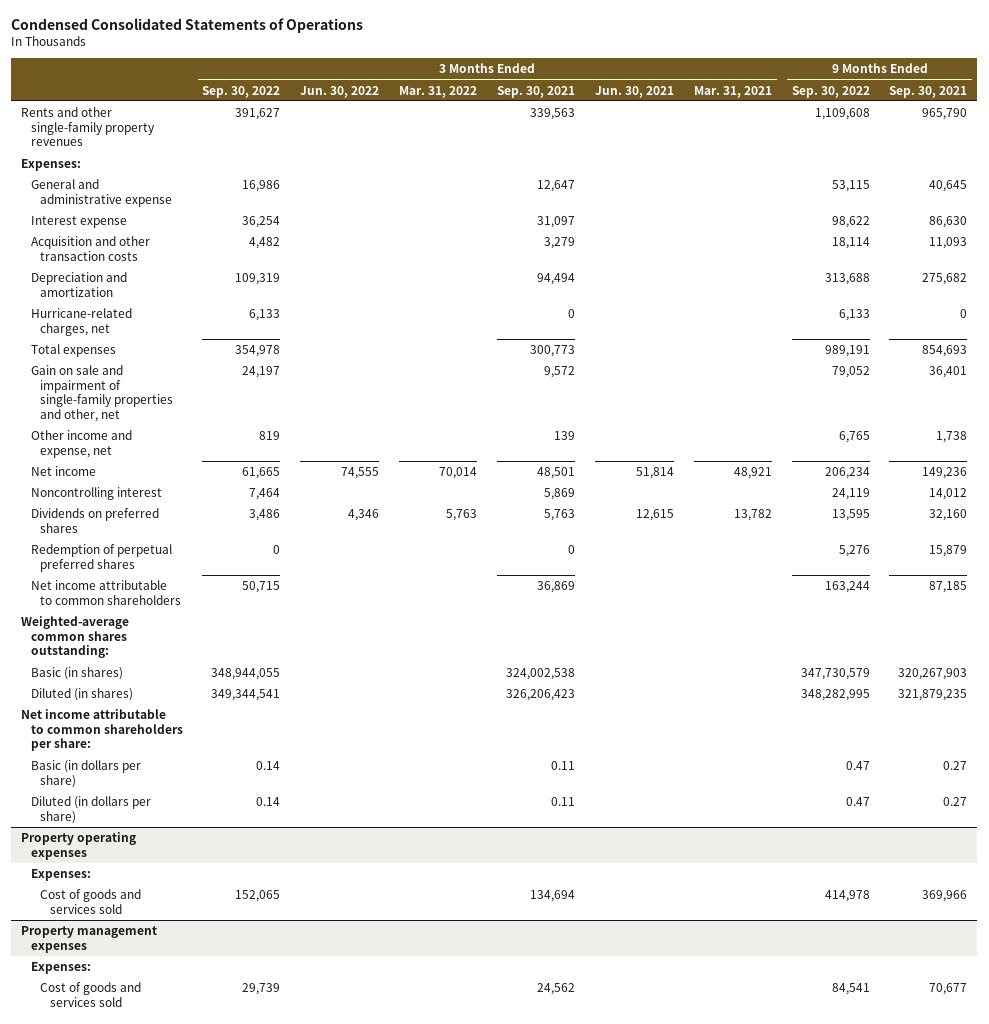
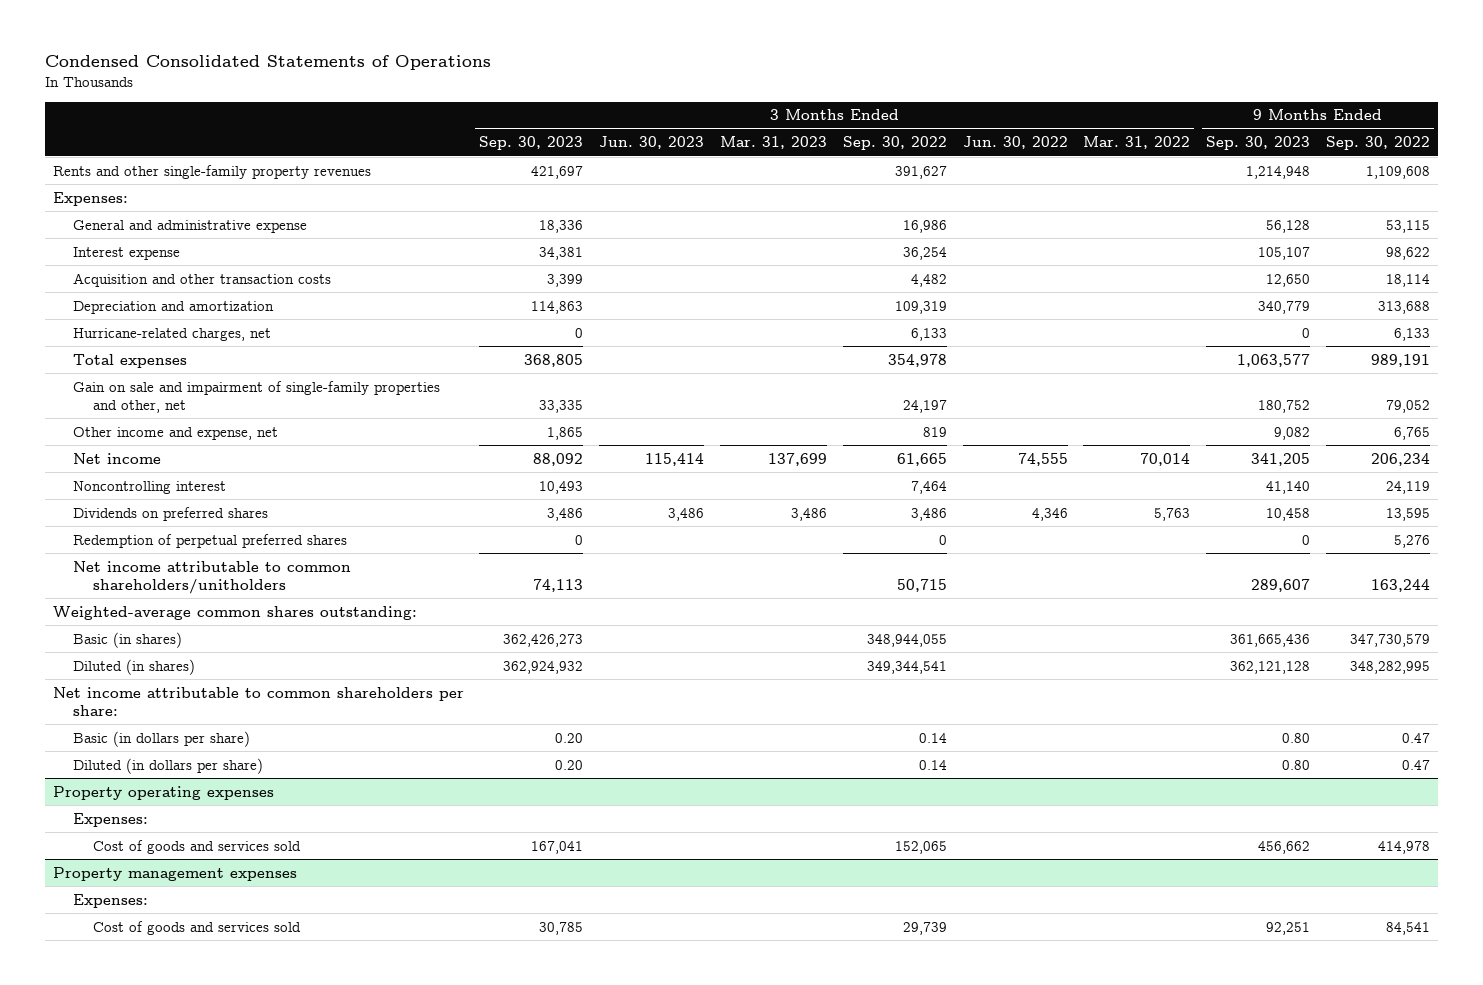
[497,85,576,98] Sep. 30, 2021 -> none
[594,85,674,98] Jun. 30, 2021 -> none
[693,85,772,98] Mar. 31, 2021 -> none
[889,85,968,98] Sep. 30, 2021 -> none
none -> [479,136,584,151] Sep. 30, 2023
none -> [599,136,705,150] Jun. 30, 2023
none -> [720,136,828,150] Mar. 31, 2023
none -> [1206,136,1311,151] Sep. 30, 2023
[30,580,182,605] Net income attributable to common shareholders -> [72,560,351,594] Net income attributable to common shareholders/unitholders

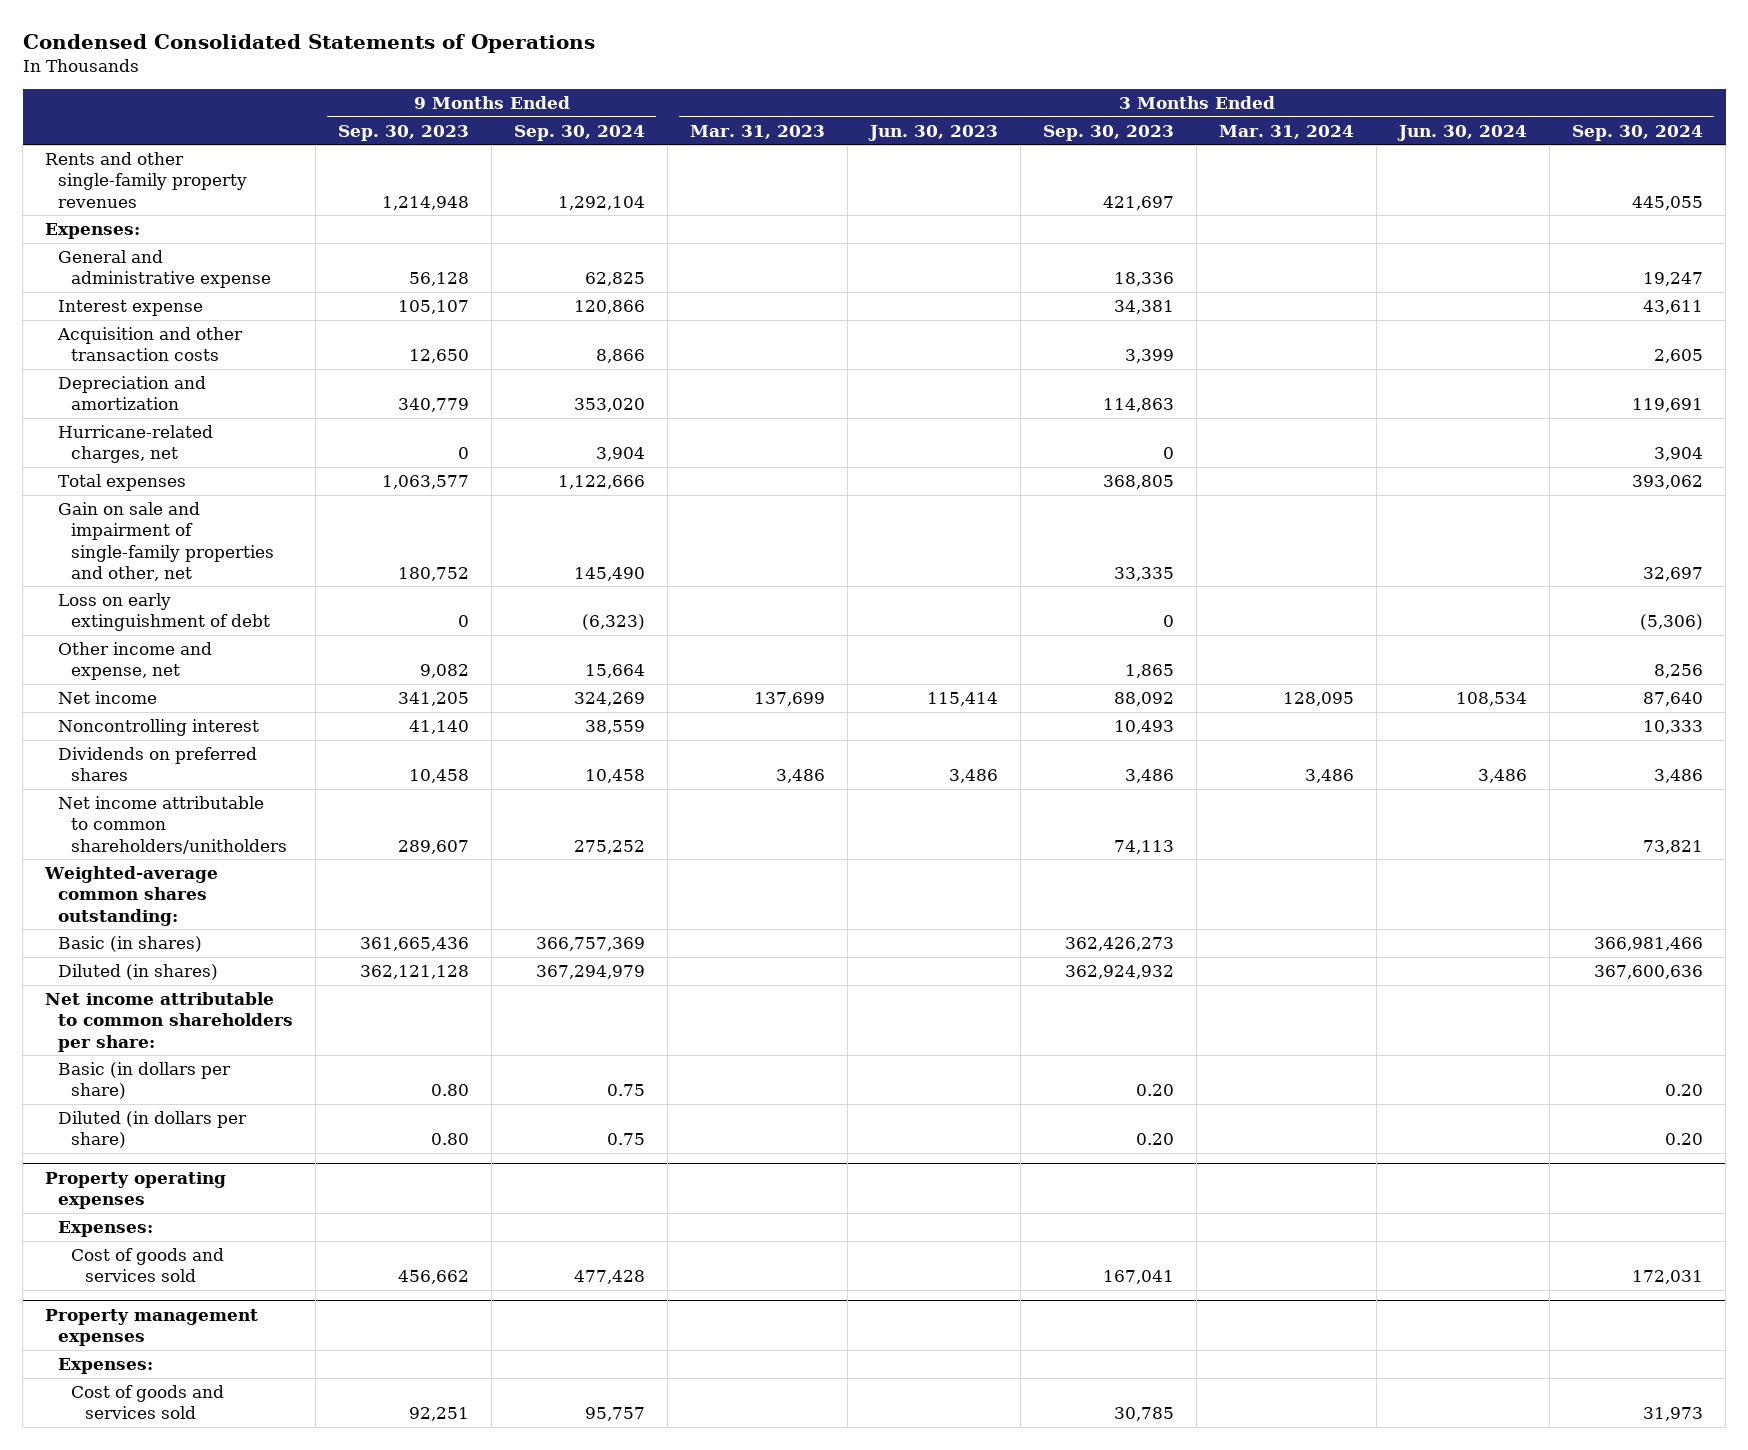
[842,136,947,151] Sep. 30, 2022 -> none
[962,136,1068,150] Jun. 30, 2022 -> none
[1083,136,1191,150] Mar. 31, 2022 -> none
[1325,136,1430,151] Sep. 30, 2022 -> none
none -> [514,124,646,141] Sep. 30, 2024
none -> [1219,124,1355,139] Mar. 31, 2024
none -> [1397,124,1528,141] Jun. 30, 2024
none -> [1572,124,1704,141] Sep. 30, 2024
none -> [58,592,271,632] Loss on early extinguishment of debt
[72,533,347,548] Redemption of perpetual preferred shares -> none

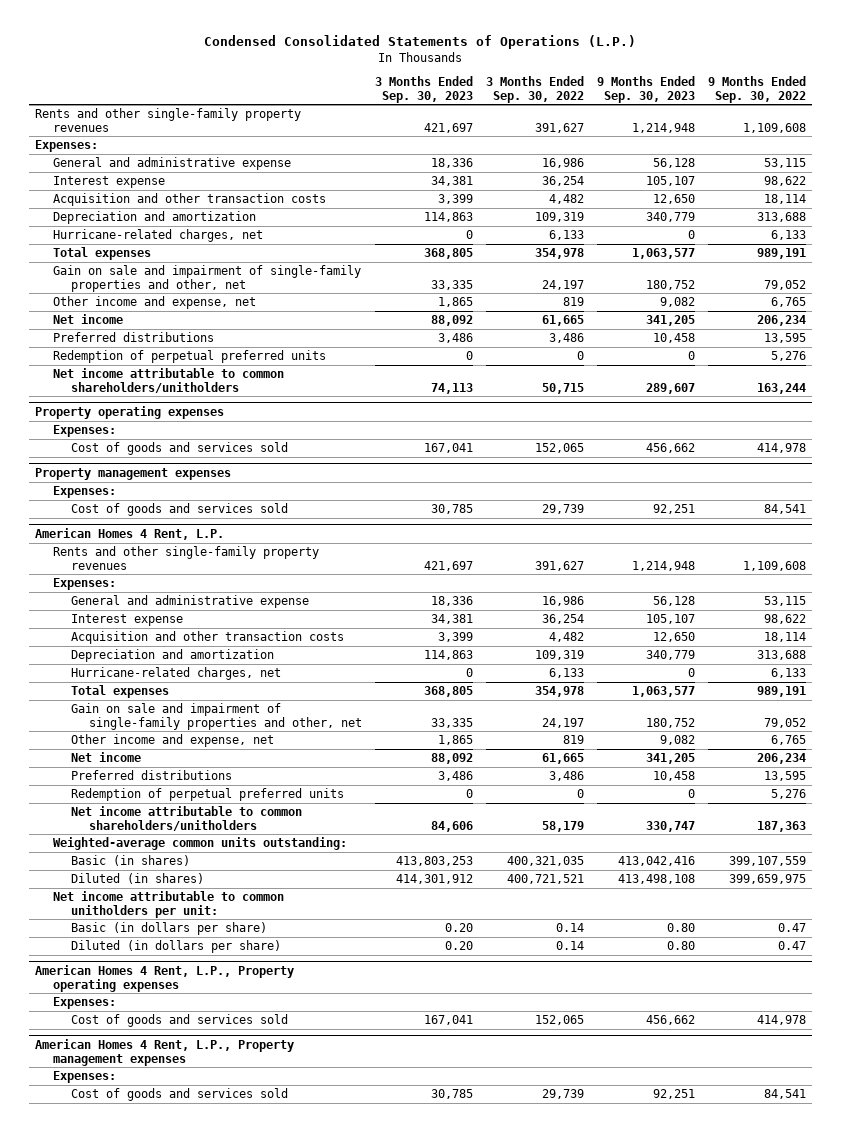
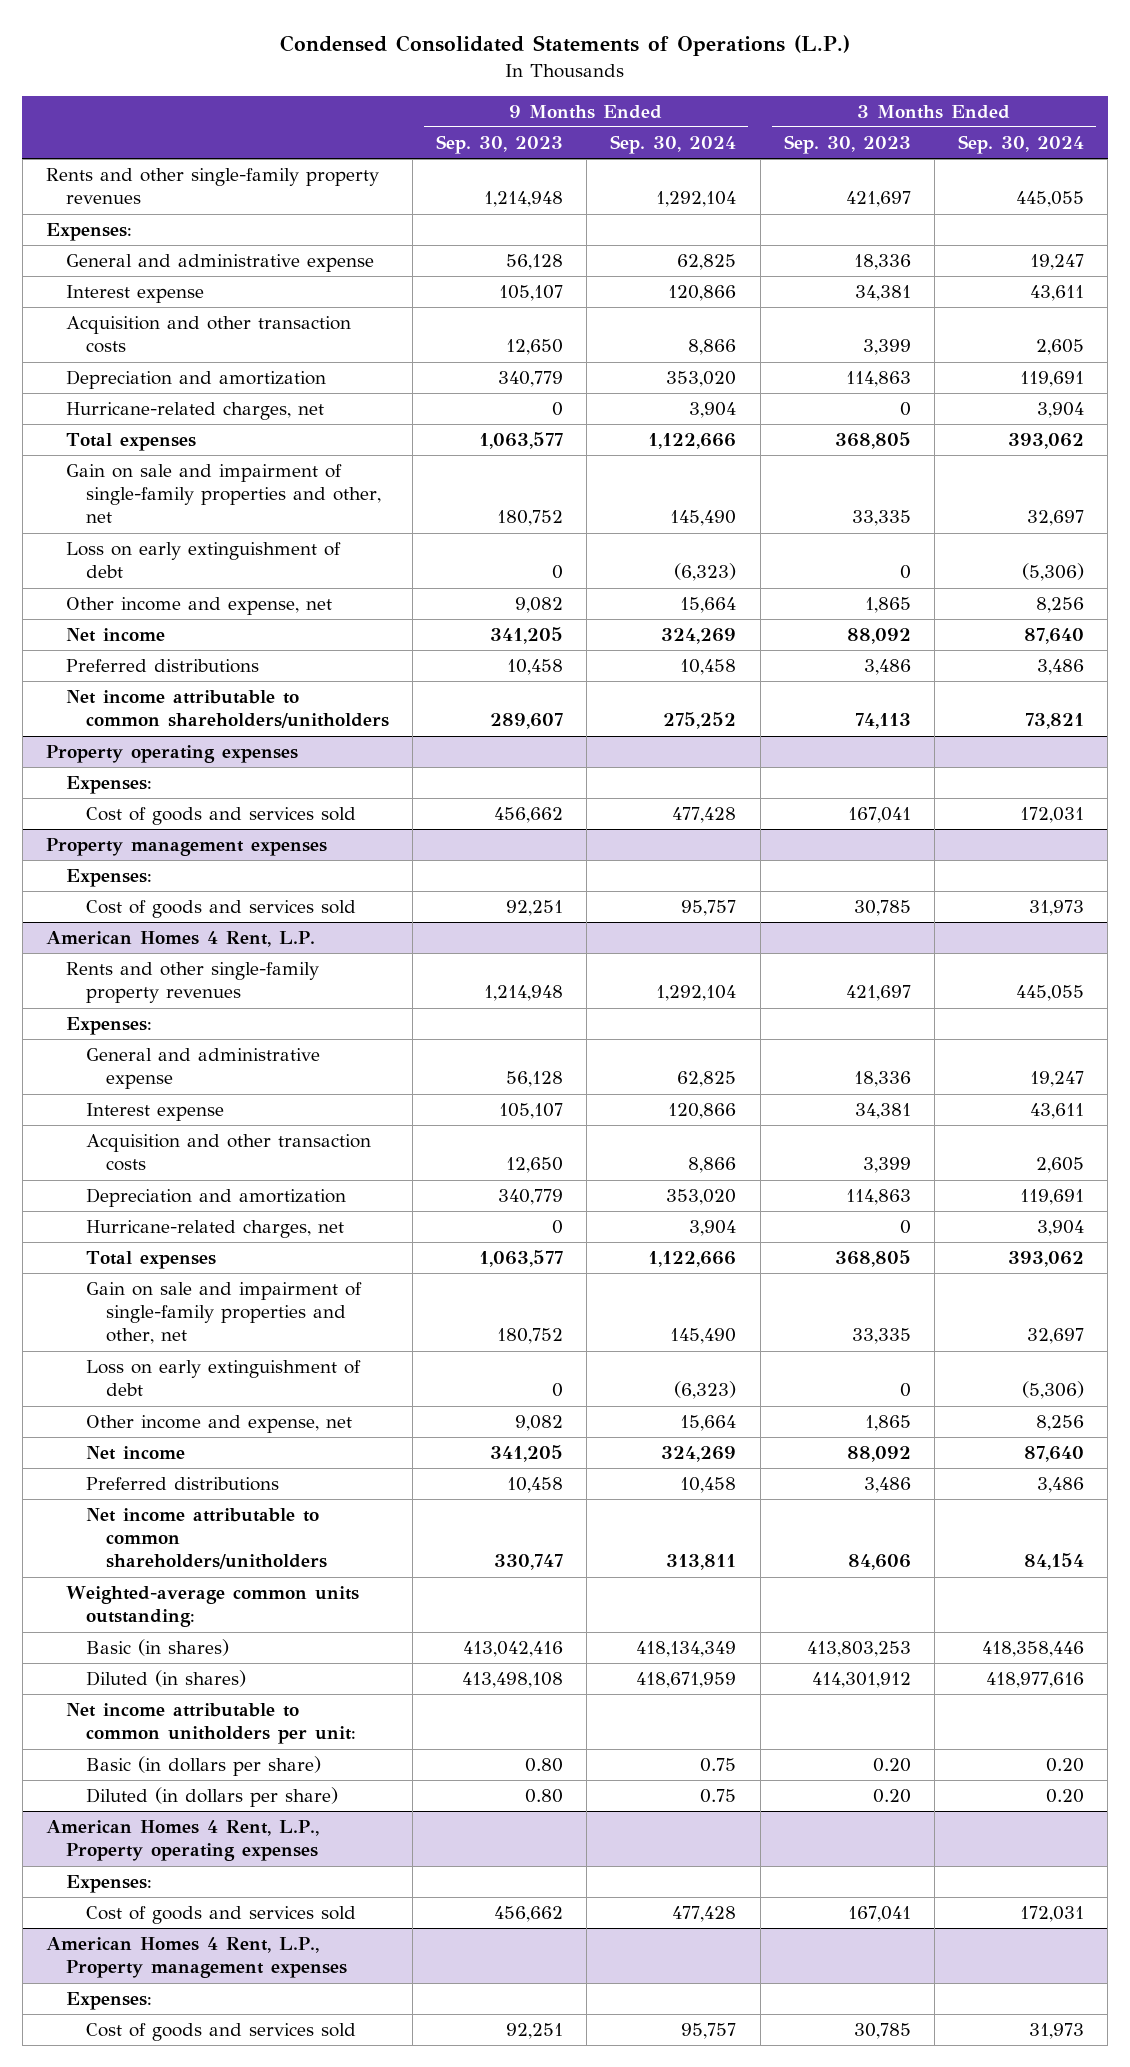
[485,75,584,103] 3 Months Ended Sep. 30, 2022 -> none
[707,75,806,103] 9 Months Ended Sep. 30, 2022 -> none
none -> [610,135,737,155] Sep. 30, 2024
none -> [958,135,1085,155] Sep. 30, 2024
none -> [65,542,341,579] Loss on early extinguishment of debt
[53,349,327,363] Redemption of perpetual preferred units -> none
none -> [85,1360,361,1397] Loss on early extinguishment of debt
[70,787,344,801] Redemption of perpetual preferred units -> none

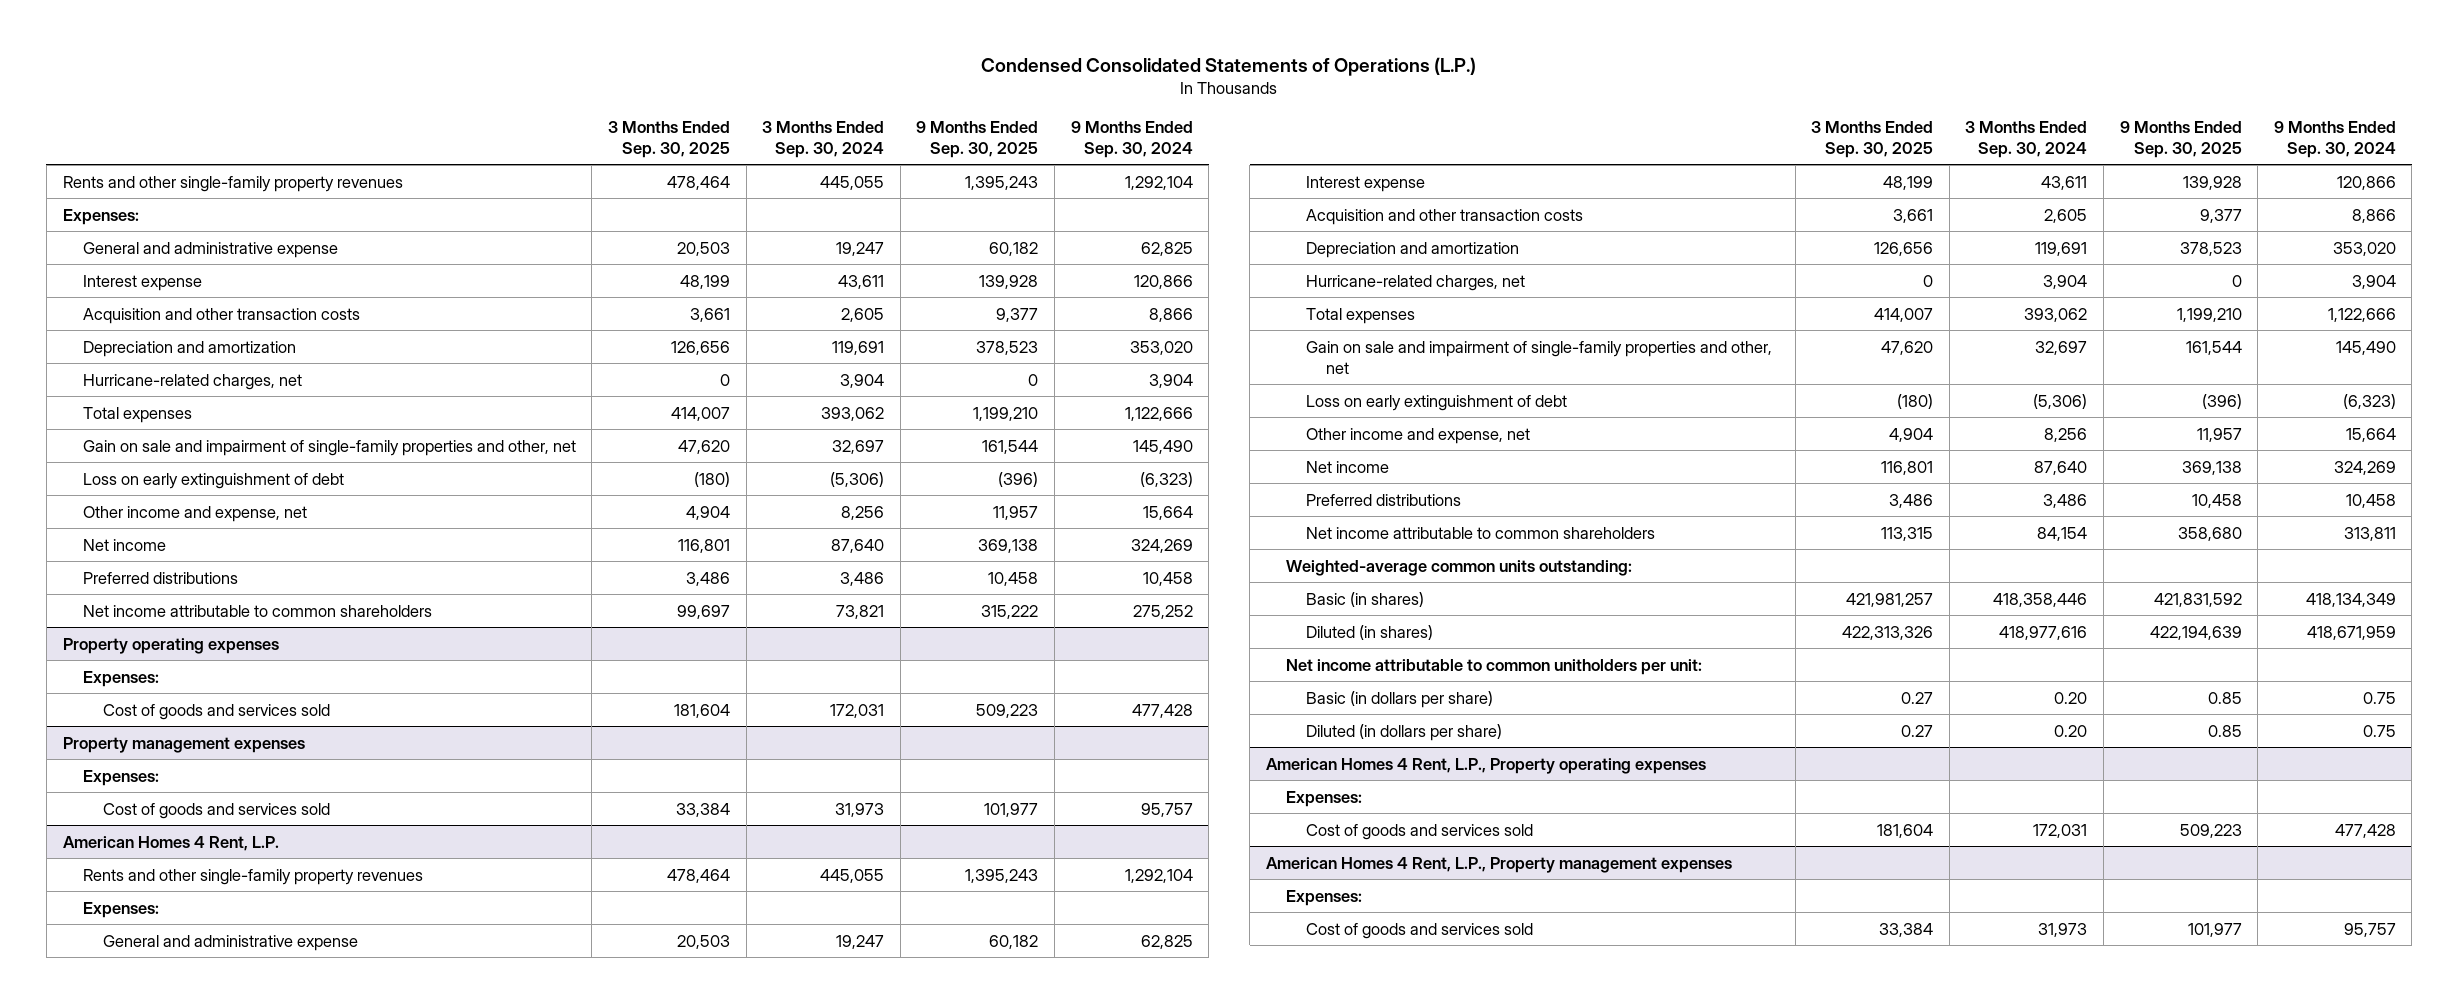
[436,135,564,155] Sep. 30, 2023 -> none
[783,135,911,155] Sep. 30, 2023 -> none
none -> [608,120,731,158] 3 Months Ended Sep. 30, 2025
none -> [916,120,1039,158] 9 Months Ended Sep. 30, 2025
[65,690,389,729] Net income attributable to common shareholders/unitholders -> [82,604,432,617] Net income attributable to common shareholders
[85,1508,327,1570] Net income attributable to common shareholders/unitholders -> [1306,526,1656,539] Net income attributable to common shareholders

